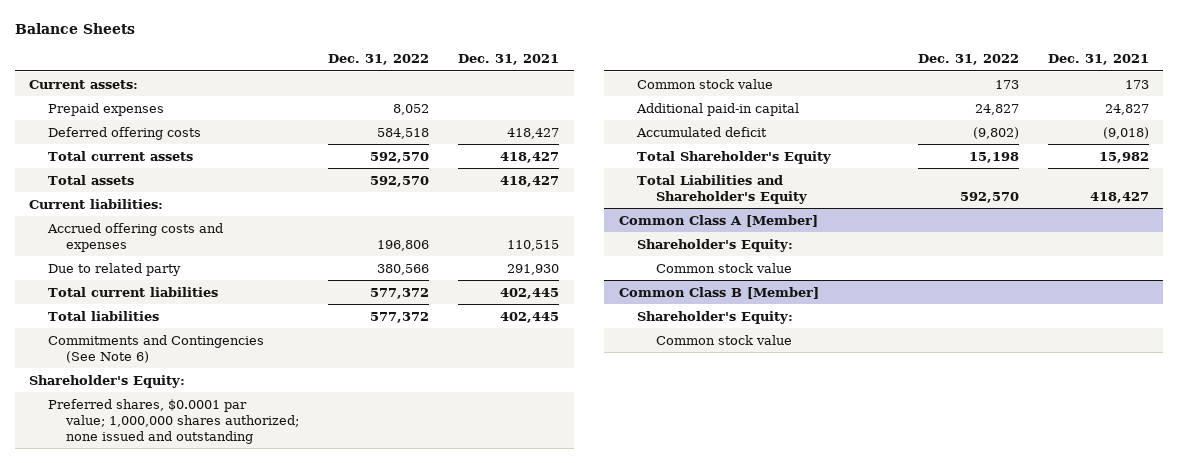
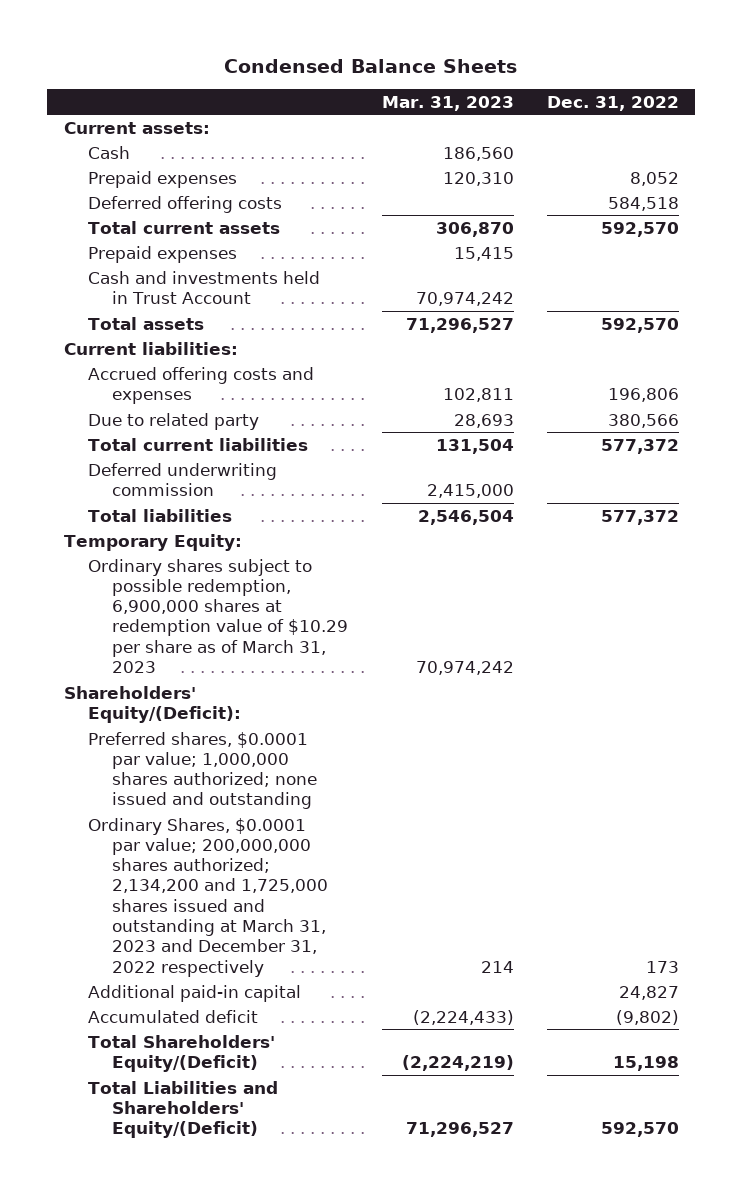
[14,22,135,34] Balance Sheets -> [224,58,518,73] Condensed Balance Sheets
[458,53,560,65] Dec. 31, 2021 -> none
none -> [381,95,514,111] Mar. 31, 2023
none -> [88,145,131,159] Cash
none -> [88,245,238,263] Prepaid expenses
none -> [88,270,321,304] Cash and investments held in Trust Account
none -> [88,462,278,496] Deferred underwriting commission
[47,334,264,363] Commitments and Contingencies (See Note 6) -> none
none -> [63,533,242,551] Temporary Equity:
none -> [88,558,349,674] Ordinary shares subject to possible redemption, 6,900,000 shares at redemption value of $10.29 per share as of March 31, 2023
[29,374,186,388] Shareholder's Equity: -> [63,685,242,723] Shareholders' Equity/(Deficit):
[637,78,774,89] Common stock value -> [88,817,329,977] Ordinary Shares, $0.0001 par value; 200,000,000 shares authorized; 2,134,200 and 1,725,000 shares issued and outstanding at March 31, 2023 and December 31, 2022 respectively
[618,214,818,227] Common Class A [Member] -> none
[637,238,794,252] Shareholder's Equity: -> none
[655,262,792,273] Common stock value -> none
[618,286,819,299] Common Class B [Member] -> none
[637,310,794,324] Shareholder's Equity: -> none
[655,334,792,345] Common stock value -> none
[637,150,832,164] Total Shareholder's Equity -> [88,1034,276,1072] Total Shareholders' Equity/(Deficit)
[637,174,807,204] Total Liabilities and Shareholder's Equity -> [88,1080,279,1139] Total Liabilities and Shareholders' Equity/(Deficit)

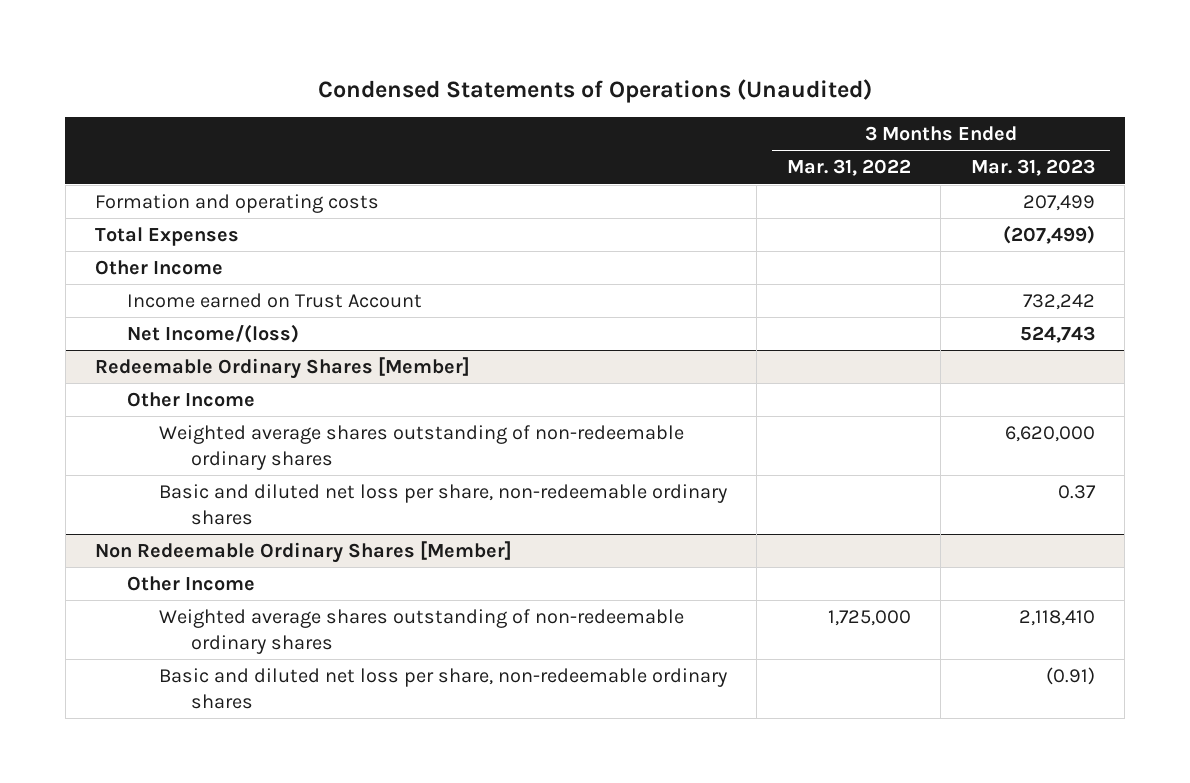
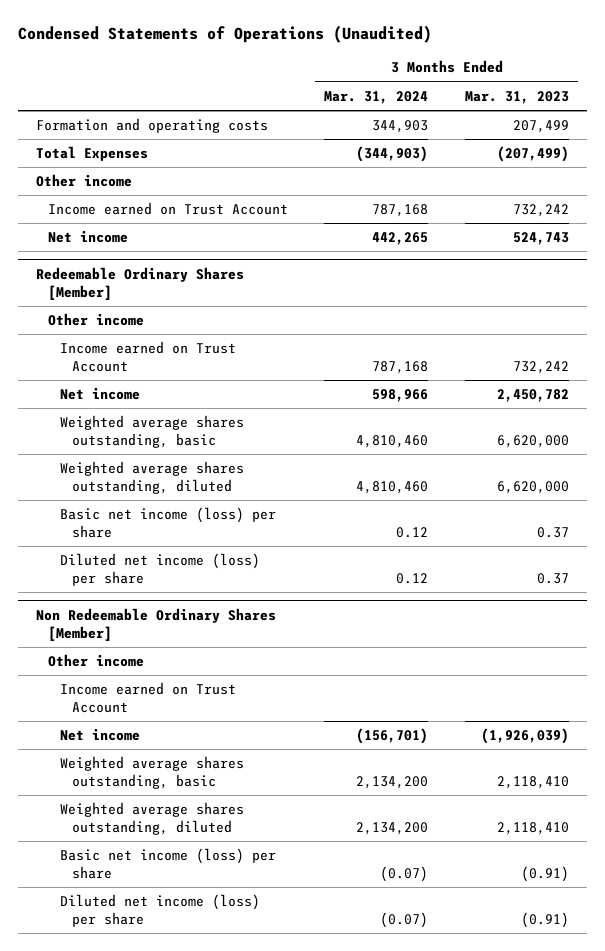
[786,159,911,177] Mar. 31, 2022 -> none
none -> [324,90,429,104] Mar. 31, 2024
[95,260,224,276] Other Income -> [35,174,132,188] Other income
[127,324,300,344] Net Income/(loss) -> [47,230,128,244] Net income
[127,392,256,408] Other Income -> [47,313,144,327] Other income
none -> [59,341,236,372] Income earned on Trust Account
none -> [59,387,140,401] Net income
[158,425,684,470] Weighted average shares outstanding of non-redeemable ordinary shares -> [59,415,244,448] Weighted average shares outstanding, basic
none -> [59,461,244,494] Weighted average shares outstanding, diluted
[158,484,727,525] Basic and diluted net loss per share, non-redeemable ordinary shares -> [59,507,276,538] Basic net income (loss) per share
none -> [59,553,260,586] Diluted net income (loss) per share
[127,576,256,592] Other Income -> [47,654,144,668] Other income
none -> [59,682,236,713] Income earned on Trust Account
none -> [59,728,140,742] Net income
[158,609,684,654] Weighted average shares outstanding of non-redeemable ordinary shares -> [59,756,244,789] Weighted average shares outstanding, basic
none -> [59,802,244,835] Weighted average shares outstanding, diluted
[158,668,727,709] Basic and diluted net loss per share, non-redeemable ordinary shares -> [59,848,276,879] Basic net income (loss) per share
none -> [59,894,260,927] Diluted net income (loss) per share

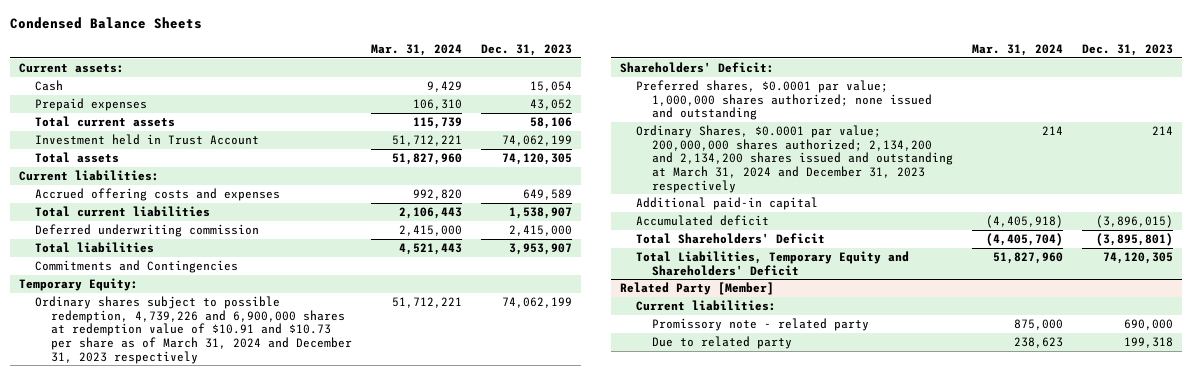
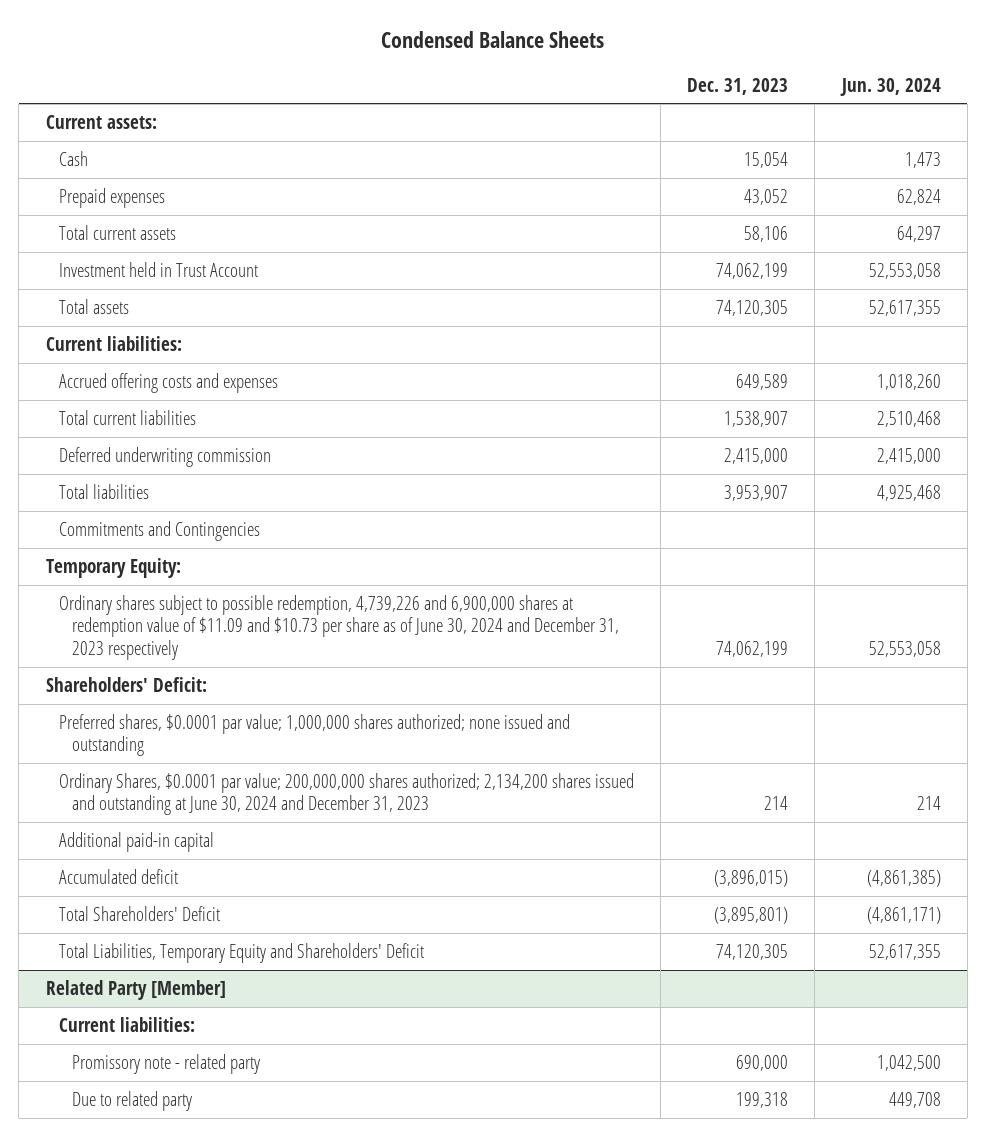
[371,44,463,57] Mar. 31, 2024 -> none
none -> [839,77,941,96] Jun. 30, 2024
[35,295,353,364] Ordinary shares subject to possible redemption, 4,739,226 and 6,900,000 shares at redemption value of $10.91 and $10.73 per share as of March 31, 2024 and December 31, 2023 respectively -> [58,594,620,660] Ordinary shares subject to possible redemption, 4,739,226 and 6,900,000 shares at redemption value of $11.09 and $10.73 per share as of June 30, 2024 and December 31, 2023 respectively
[636,124,954,193] Ordinary Shares, $0.0001 par value; 200,000,000 shares authorized; 2,134,200 and 2,134,200 shares issued and outstanding at March 31, 2024 and December 31, 2023 respectively -> [58,772,634,816] Ordinary Shares, $0.0001 par value; 200,000,000 shares authorized; 2,134,200 shares issued and outstanding at June 30, 2024 and December 31, 2023

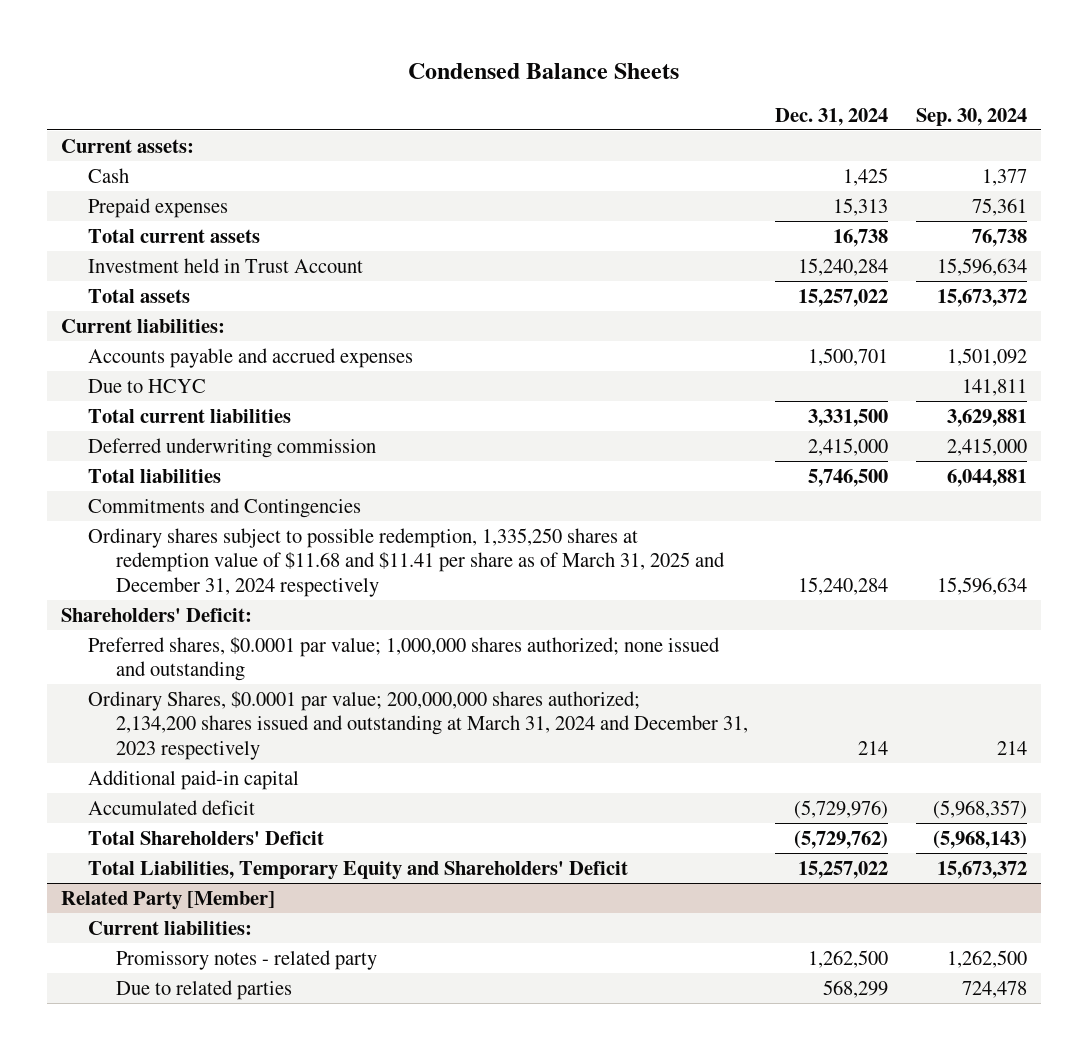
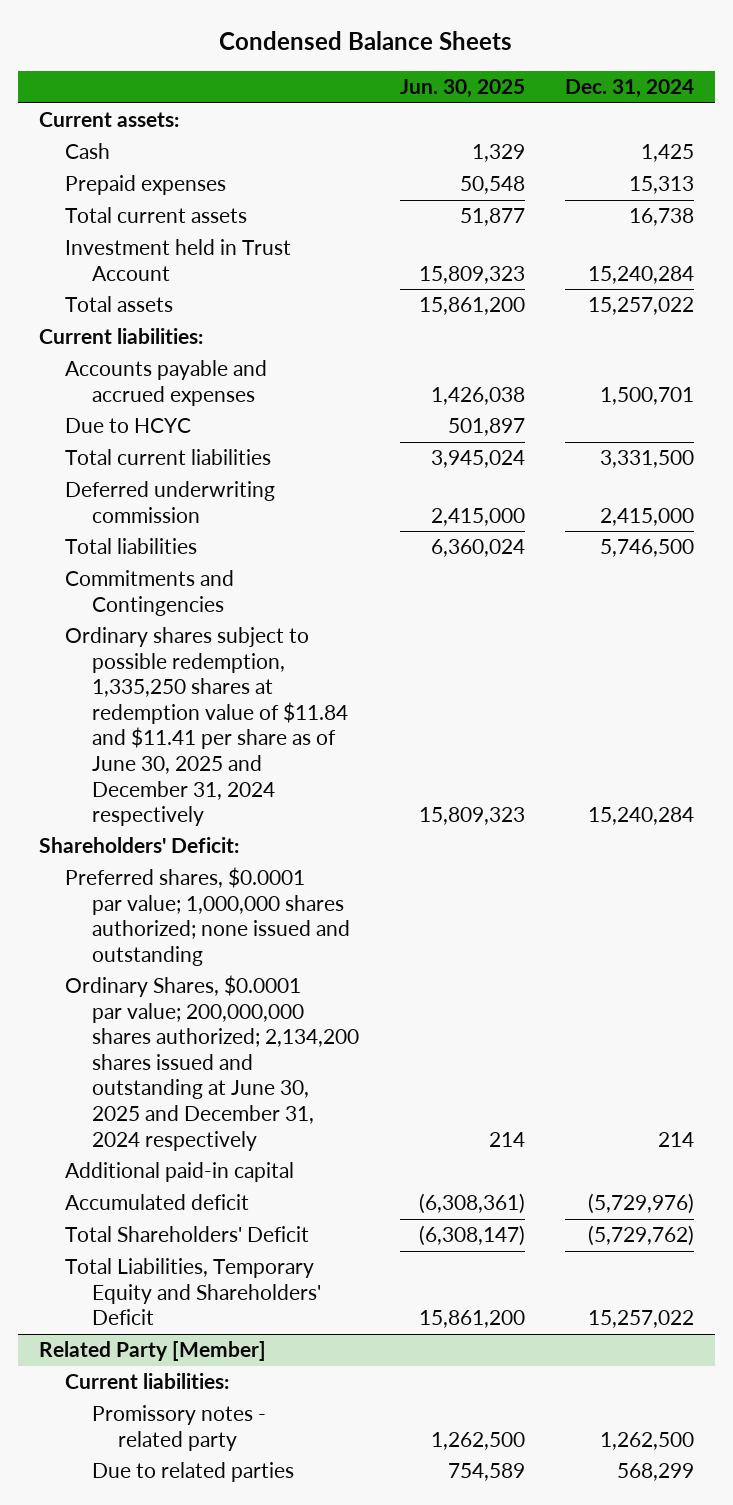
[915,107,1027,126] Sep. 30, 2024 -> none
none -> [399,79,525,99] Jun. 30, 2025
[88,527,725,597] Ordinary shares subject to possible redemption, 1,335,250 shares at redemption value of $11.68 and $11.41 per share as of March 31, 2025 and December 31, 2024 respectively -> [65,627,348,827] Ordinary shares subject to possible redemption, 1,335,250 shares at redemption value of $11.84 and $11.41 per share as of June 30, 2025 and December 31, 2024 respectively
[88,690,748,760] Ordinary Shares, $0.0001 par value; 200,000,000 shares authorized; 2,134,200 shares issued and outstanding at March 31, 2024 and December 31, 2023 respectively -> [65,975,359,1151] Ordinary Shares, $0.0001 par value; 200,000,000 shares authorized; 2,134,200 shares issued and outstanding at June 30, 2025 and December 31, 2024 respectively

